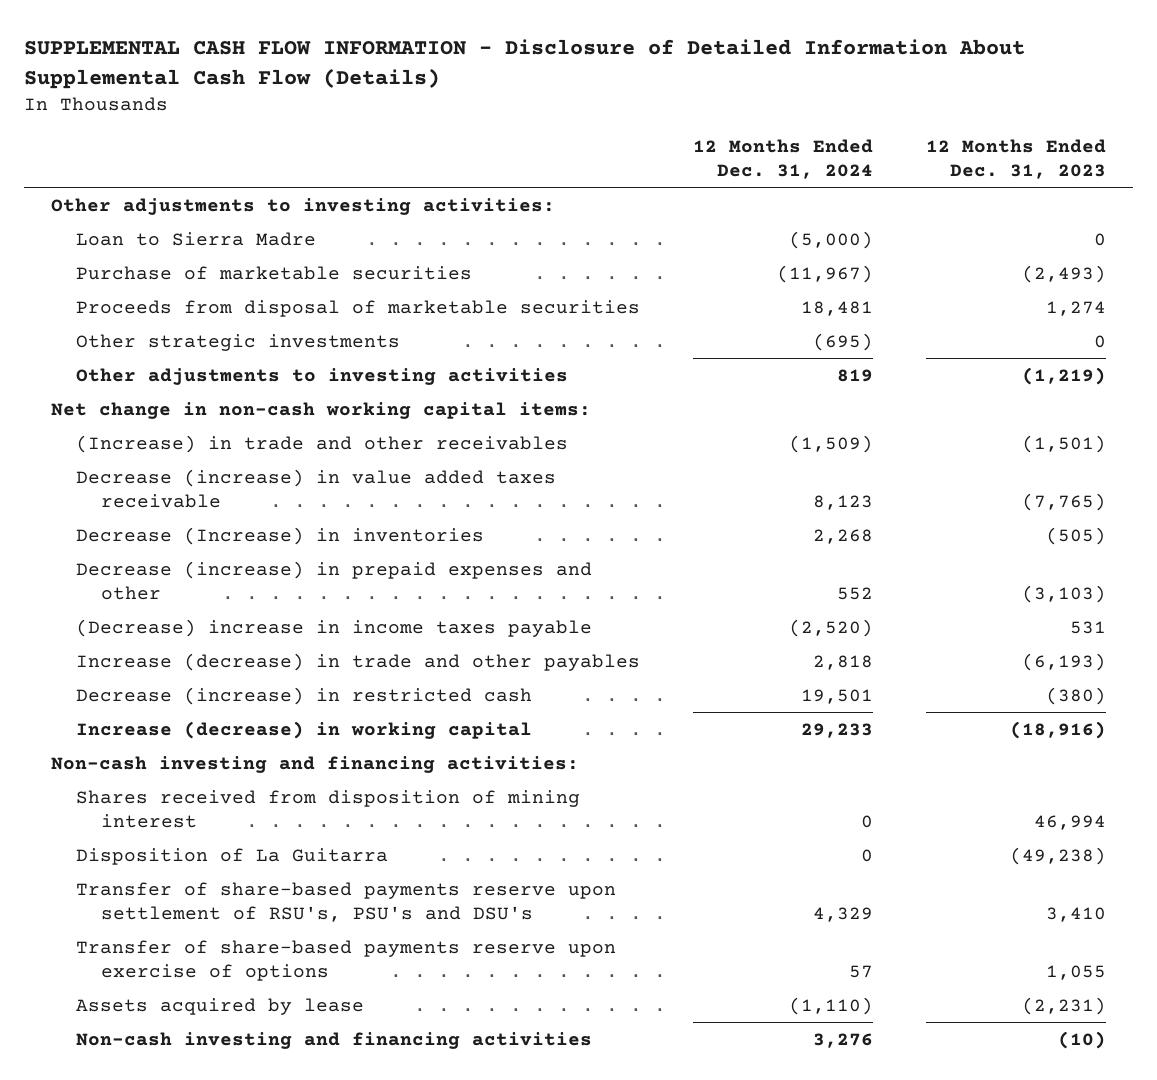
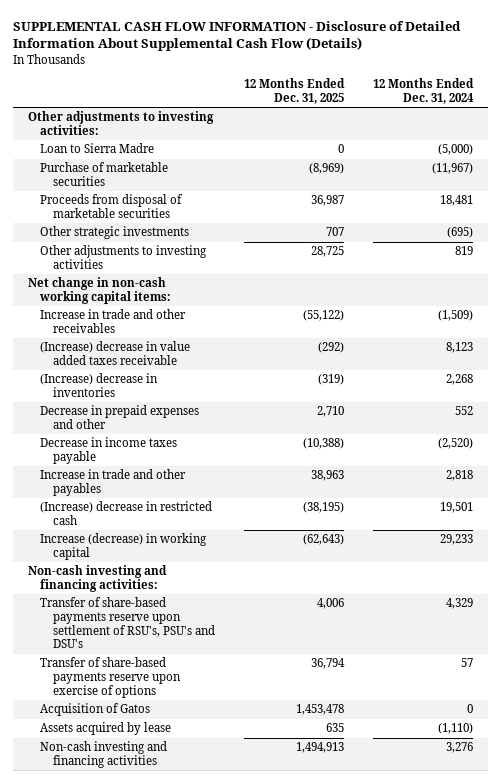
[926,138,1107,180] 12 Months Ended Dec. 31, 2023 -> none
none -> [243,78,345,105] 12 Months Ended Dec. 31, 2025
[75,434,568,453] (Increase) in trade and other receivables -> [40,309,187,334] Increase in trade and other receivables
[75,468,556,509] Decrease (increase) in value added taxes receivable -> [40,341,191,366] (Increase) decrease in value added taxes receivable
[75,526,484,545] Decrease (Increase) in inventories -> [40,373,159,398] (Increase) decrease in inventories
[75,560,592,601] Decrease (increase) in prepaid expenses and other -> [40,405,200,430] Decrease in prepaid expenses and other
[75,618,592,637] (Decrease) increase in income taxes payable -> [40,437,178,465] Decrease in income taxes payable
[75,652,640,671] Increase (decrease) in trade and other payables -> [40,469,187,497] Increase in trade and other payables
[75,686,532,705] Decrease (increase) in restricted cash -> [40,501,213,526] (Increase) decrease in restricted cash
[75,789,580,829] Shares received from disposition of mining interest -> none
[75,847,388,865] Disposition of La Guitarra -> none
none -> [40,703,151,717] Acquisition of Gatos

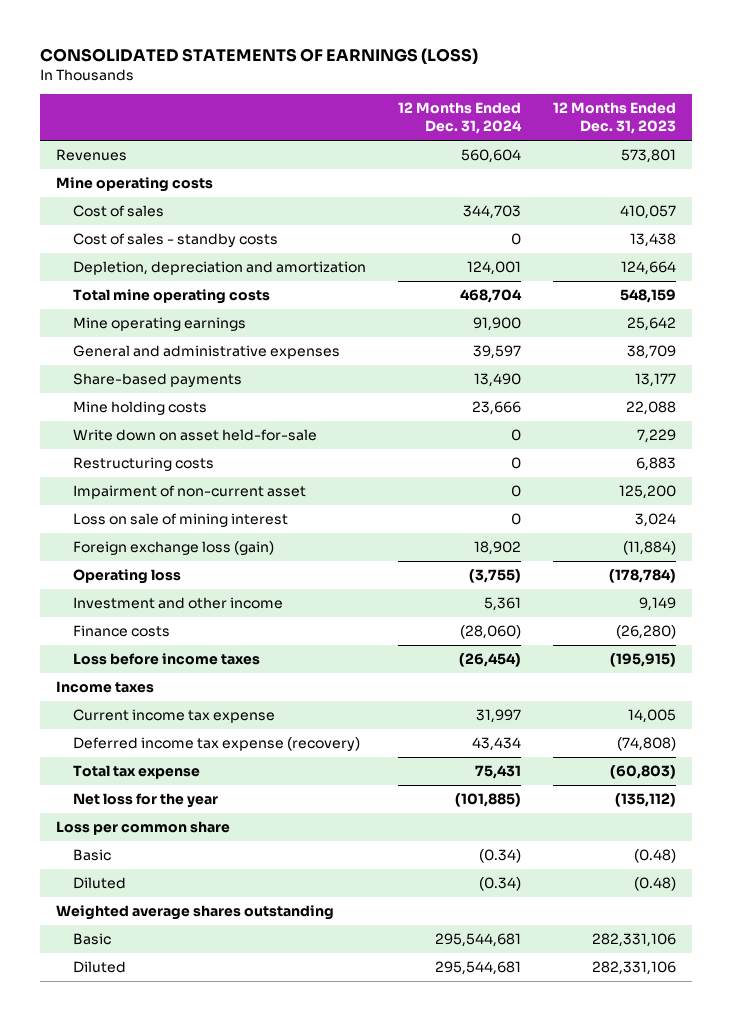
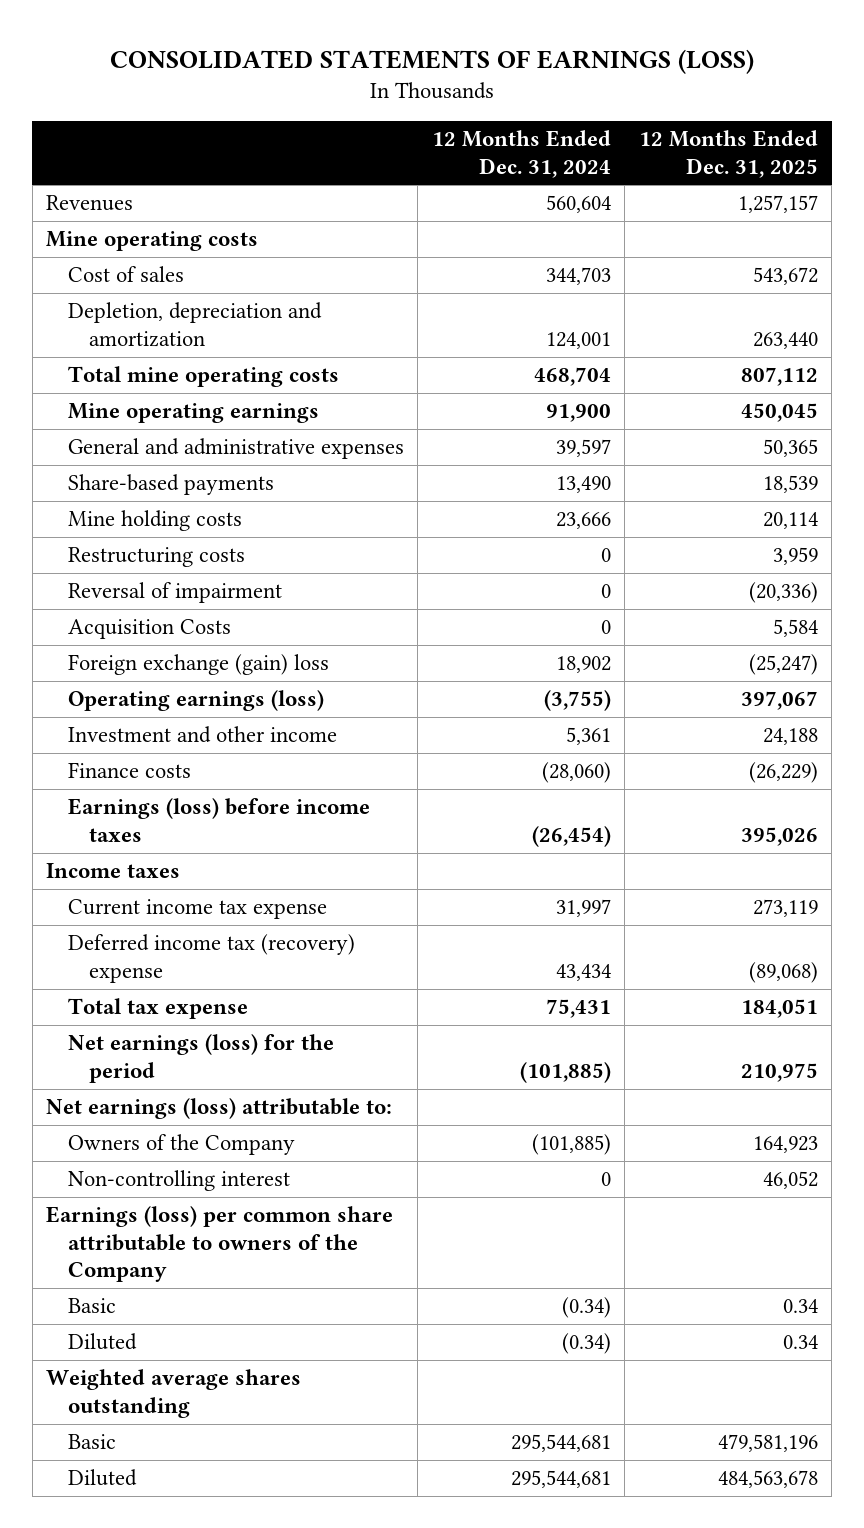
[552,102,676,135] 12 Months Ended Dec. 31, 2023 -> none
none -> [638,130,818,178] 12 Months Ended Dec. 31, 2025
[72,233,278,248] Cost of sales - standby costs -> none
[72,429,317,442] Write down on asset held-for-sale -> none
[72,485,306,500] Impairment of non-current asset -> none
[72,513,288,528] Loss on sale of mining interest -> none
none -> [67,582,282,604] Reversal of impairment
none -> [67,619,231,640] Acquisition Costs
[72,541,274,556] Foreign exchange loss (gain) -> [67,654,329,676] Foreign exchange (gain) loss
[72,569,181,585] Operating loss -> [67,690,324,712] Operating earnings (loss)
[72,653,260,666] Loss before income taxes -> [67,798,370,842] Earnings (loss) before income taxes
[72,737,360,752] Deferred income tax expense (recovery) -> [67,934,355,983] Deferred income tax (recovery) expense
[72,793,218,809] Net loss for the year -> [67,1034,334,1083] Net earnings (loss) for the period
none -> [46,1098,393,1120] Net earnings (loss) attributable to:
none -> [67,1134,295,1156] Owners of the Company
none -> [67,1170,290,1192] Non-controlling interest
[55,821,230,836] Loss per common share -> [46,1206,394,1283] Earnings (loss) per common share attributable to owners of the Company

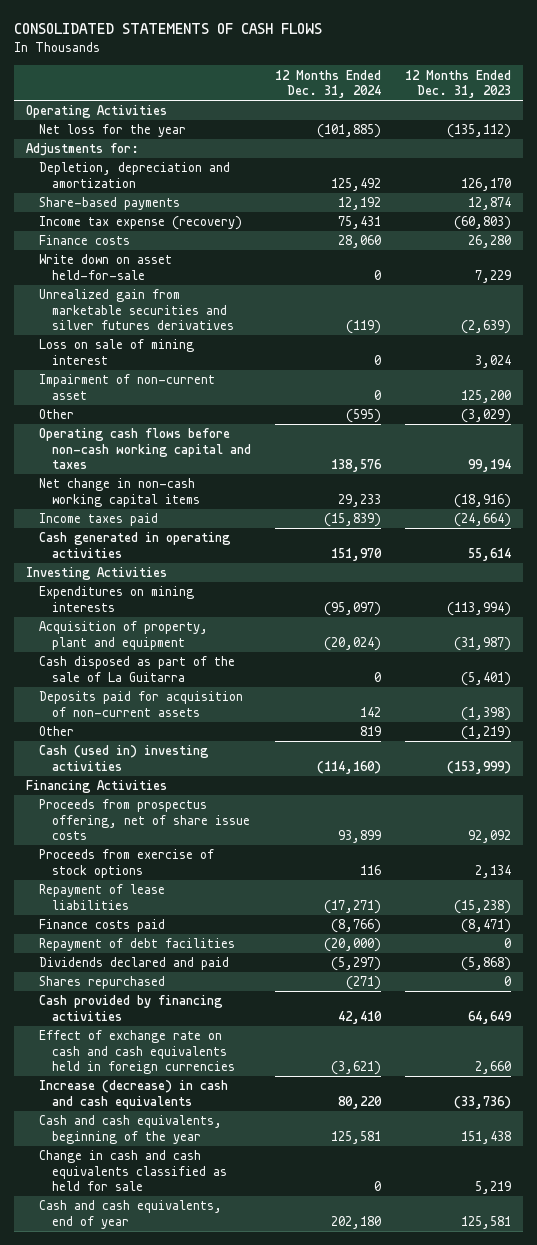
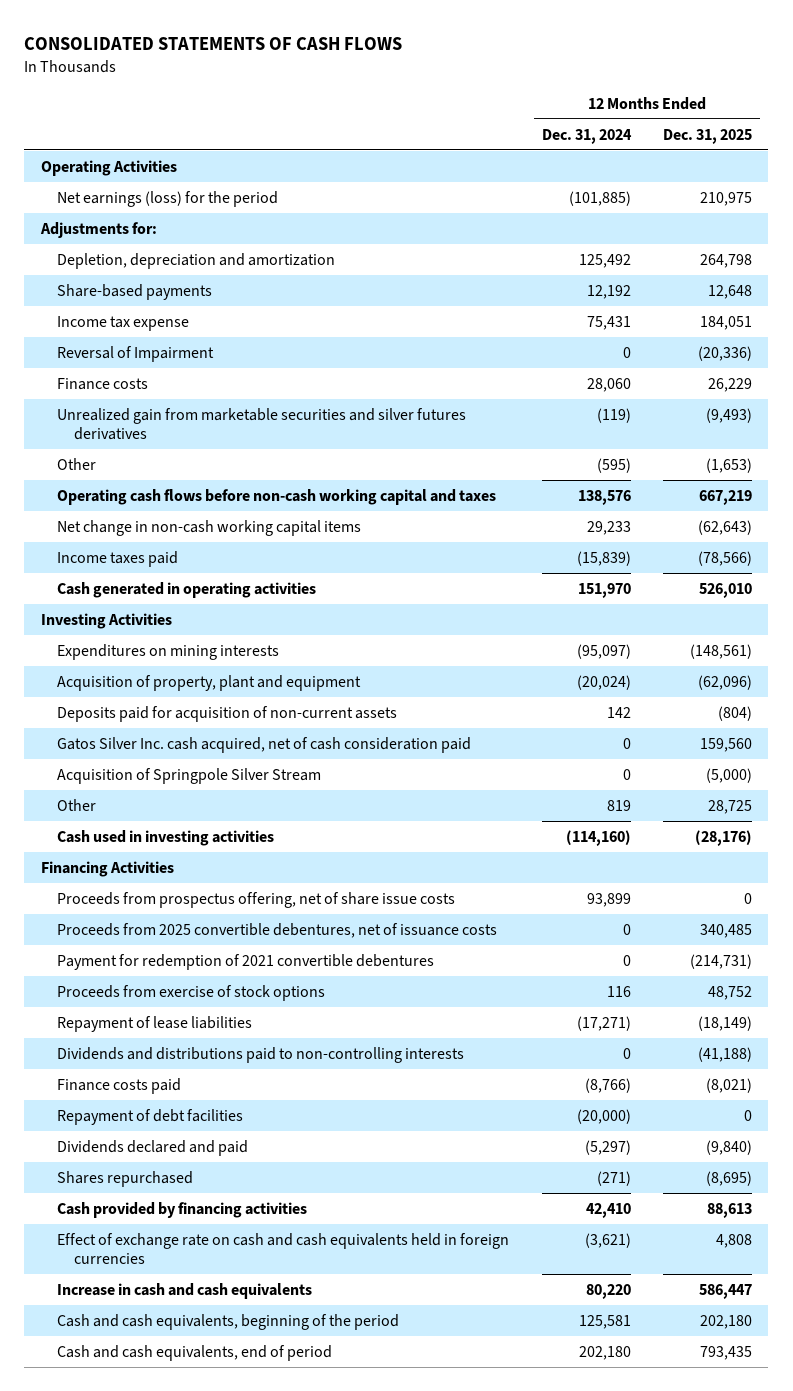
[405,69,512,99] 12 Months Ended Dec. 31, 2023 -> none
none -> [662,128,752,144] Dec. 31, 2025
[38,124,186,138] Net loss for the year -> [57,190,279,207] Net earnings (loss) for the period
[38,216,242,231] Income tax expense (recovery) -> [57,315,190,331] Income tax expense
none -> [57,345,215,362] Reversal of Impairment
[38,254,172,280] Write down on asset held-for-sale -> none
[38,339,194,365] Loss on sale of mining interest -> none
[38,374,215,400] Impairment of non-current asset -> none
[38,656,235,682] Cash disposed as part of the sale of La Guitarra -> none
none -> [57,736,472,753] Gatos Silver Inc. cash acquired, net of cash consideration paid
none -> [57,767,322,784] Acquisition of Springpole Silver Stream
[38,745,209,771] Cash (used in) investing activities -> [57,829,275,846] Cash used in investing activities
none -> [57,922,498,938] Proceeds from 2025 convertible debentures, net of issuance costs
none -> [57,953,435,970] Payment for redemption of 2021 convertible debentures
none -> [57,1046,465,1063] Dividends and distributions paid to non-controlling interests
[38,1150,228,1192] Change in cash and cash equivalents classified as held for sale -> none
[38,1080,228,1109] Increase (decrease) in cash and cash equivalents -> [57,1282,313,1299] Increase in cash and cash equivalents
[38,1115,222,1144] Cash and cash equivalents, beginning of the year -> [57,1313,400,1330] Cash and cash equivalents, beginning of the period
[38,1200,222,1229] Cash and cash equivalents, end of year -> [57,1344,333,1361] Cash and cash equivalents, end of period

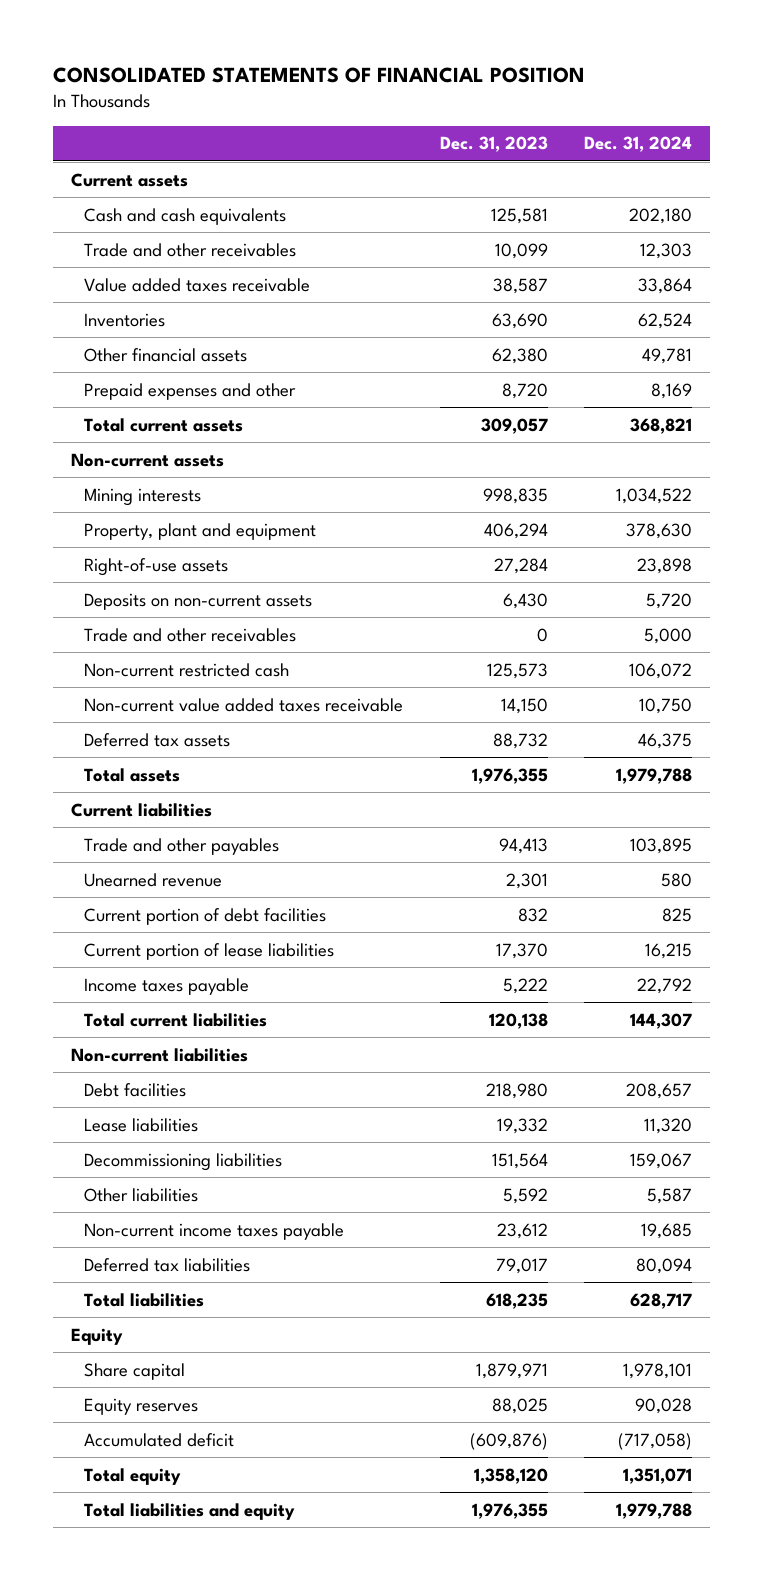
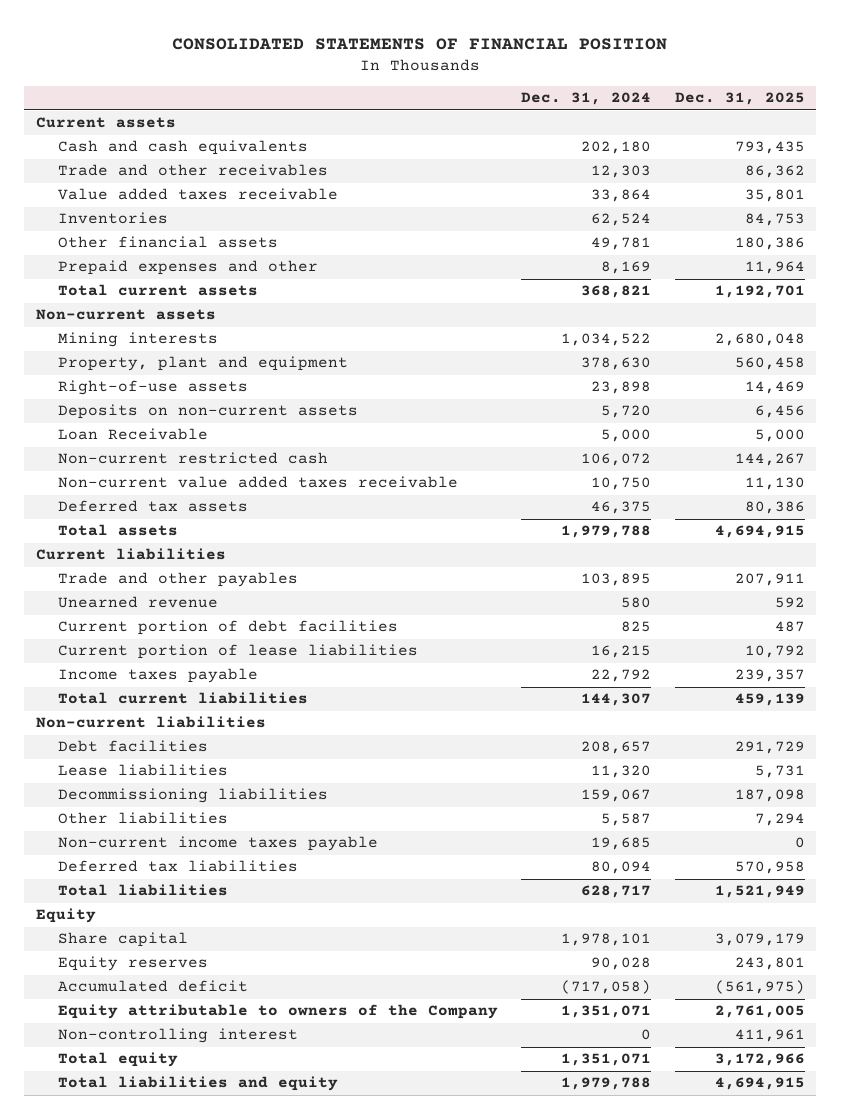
[439,136,548,153] Dec. 31, 2023 -> none
none -> [674,92,805,106] Dec. 31, 2025
[84,627,297,642] Trade and other receivables -> [58,428,209,441] Loan Receivable
none -> [58,1004,499,1020] Equity attributable to owners of the Company
none -> [58,1028,299,1044] Non-controlling interest

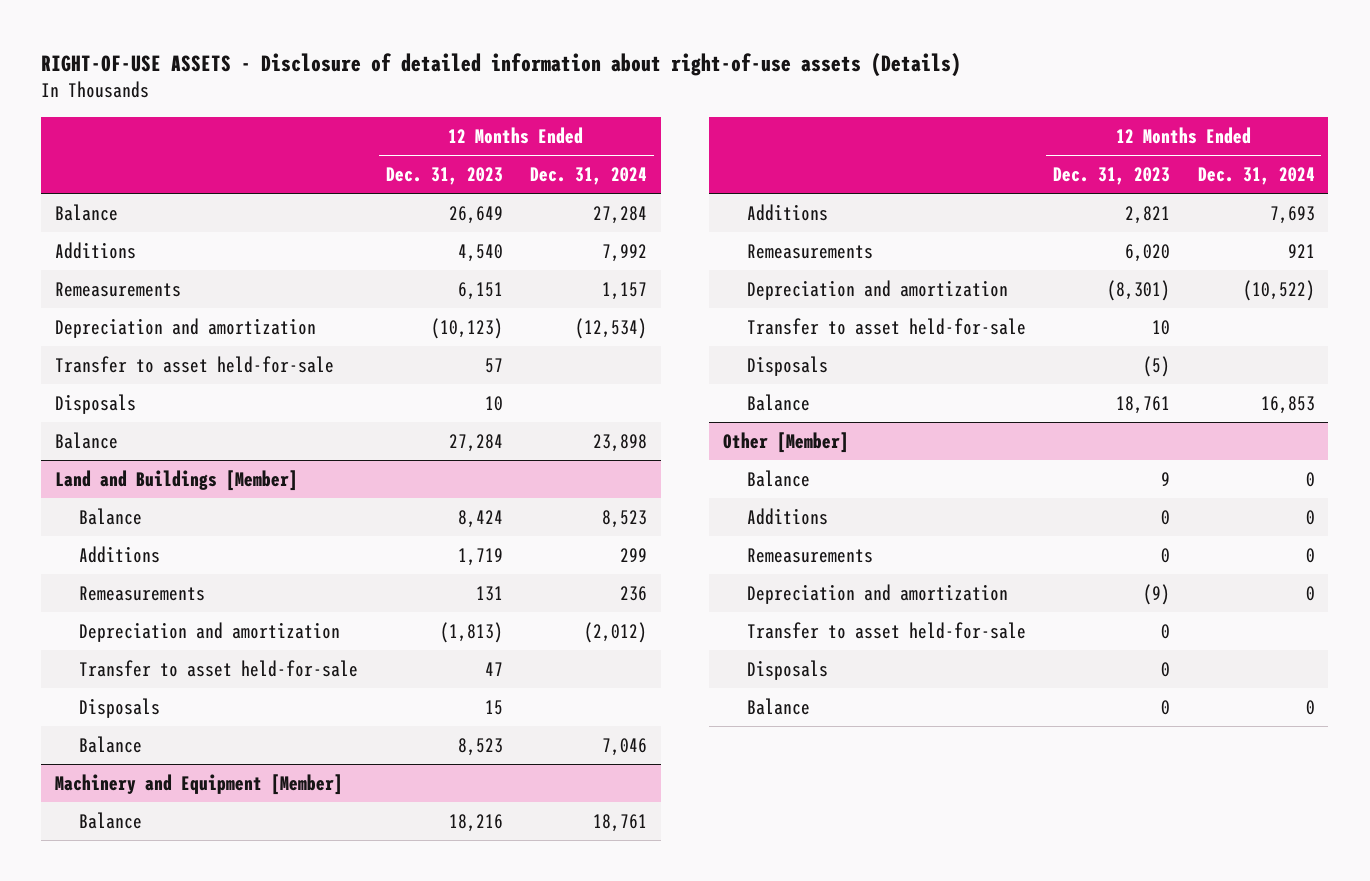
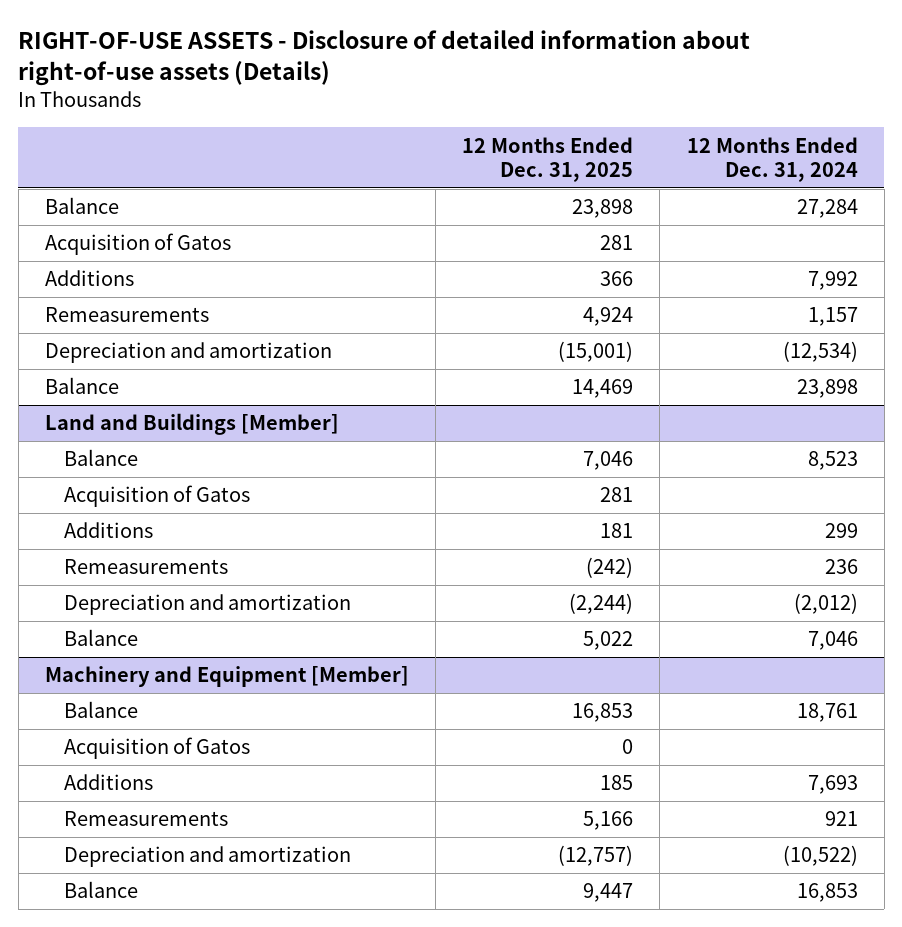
[385,166,503,185] Dec. 31, 2023 -> none
none -> [462,136,634,183] 12 Months Ended Dec. 31, 2025
none -> [44,233,231,256] Acquisition of Gatos
[55,355,335,373] Transfer to asset held-for-sale -> none
[55,393,137,414] Disposals -> none
none -> [64,485,251,508] Acquisition of Gatos
[78,659,358,677] Transfer to asset held-for-sale -> none
[78,697,160,718] Disposals -> none
none -> [64,737,251,760] Acquisition of Gatos
[746,317,1026,335] Transfer to asset held-for-sale -> none
[746,355,828,376] Disposals -> none
[722,431,849,453] Other [Member] -> none
[746,469,810,487] Balance -> none
[746,507,828,525] Additions -> none
[746,547,873,563] Remeasurements -> none
[746,583,1008,604] Depreciation and amortization -> none
[746,621,1026,639] Transfer to asset held-for-sale -> none
[746,659,828,680] Disposals -> none
[746,697,810,715] Balance -> none

